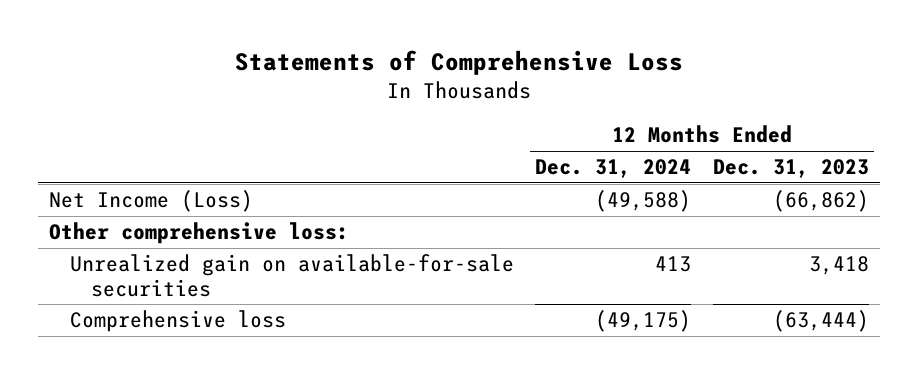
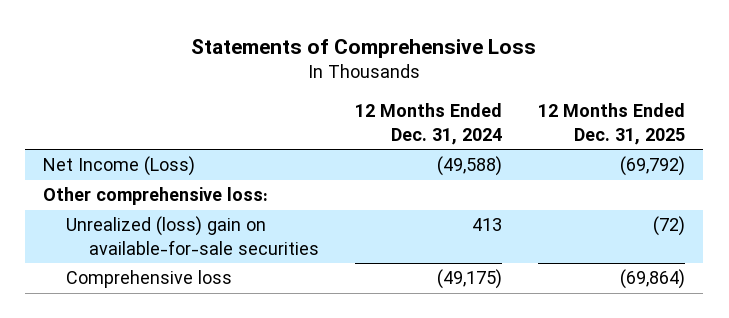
[712,159,869,179] Dec. 31, 2023 -> none
none -> [538,103,686,145] 12 Months Ended Dec. 31, 2025
[69,254,514,297] Unrealized gain on available-for-sale securities -> [66,216,320,255] Unrealized (loss) gain on available-for-sale securities

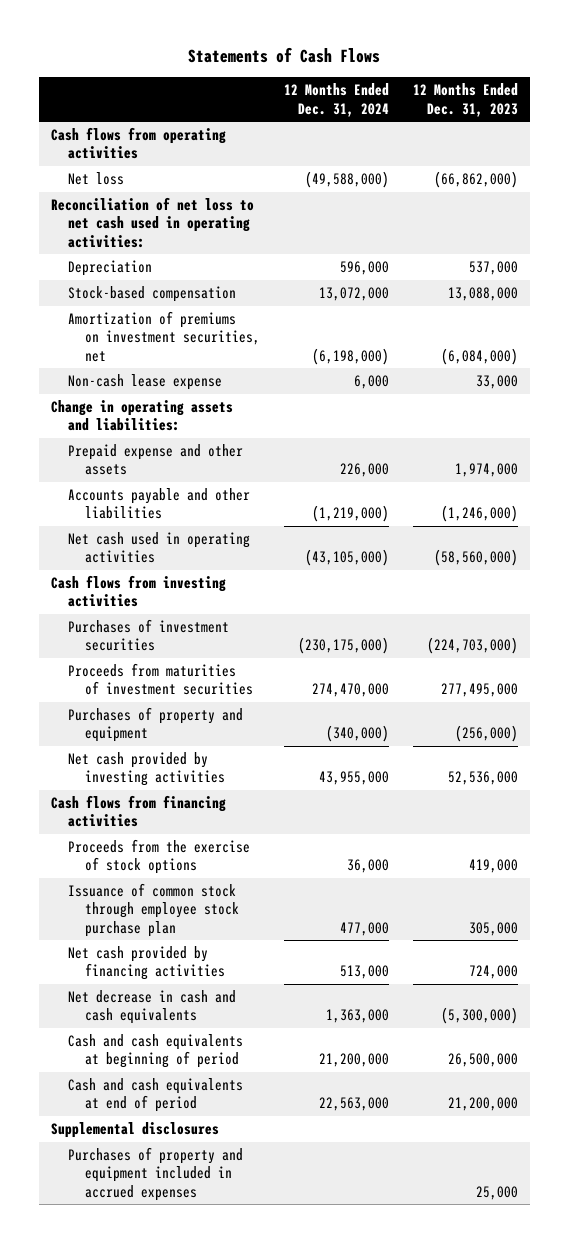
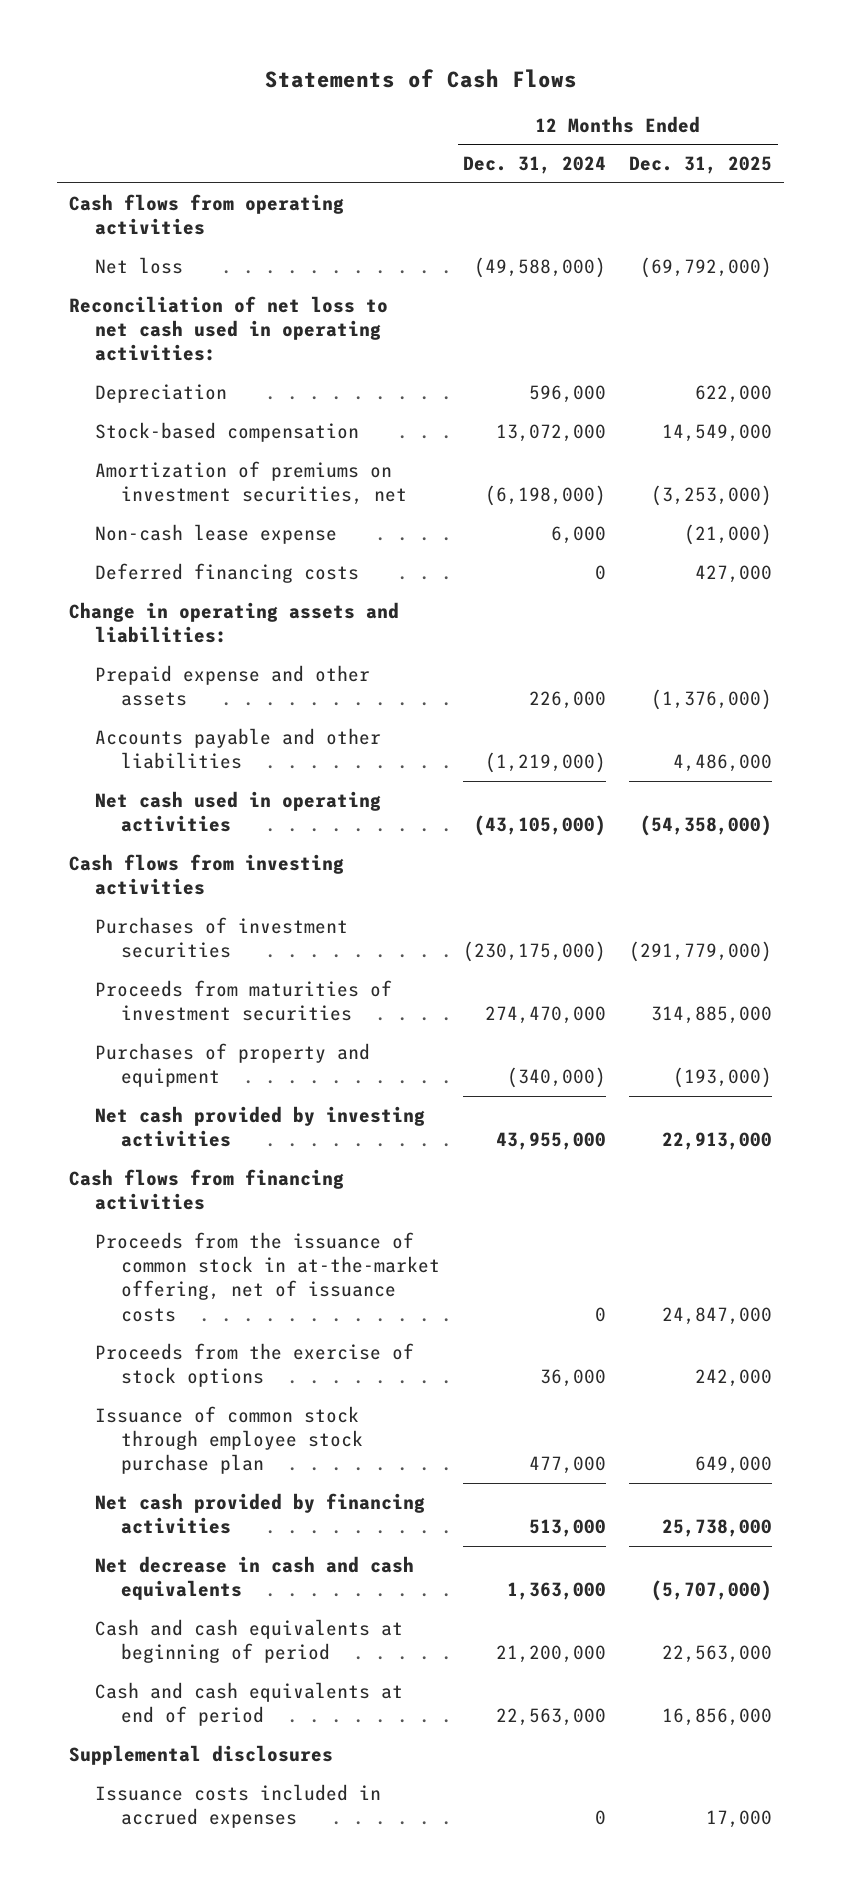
[413,83,519,117] 12 Months Ended Dec. 31, 2023 -> none
none -> [629,156,773,175] Dec. 31, 2025
none -> [94,562,359,583] Deferred financing costs
none -> [94,1231,441,1322] Proceeds from the issuance of common stock in at-the-market offering, net of issuance costs
[67,1147,243,1201] Purchases of property and equipment included in accrued expenses -> none
none -> [94,1783,381,1829] Issuance costs included in accrued expenses

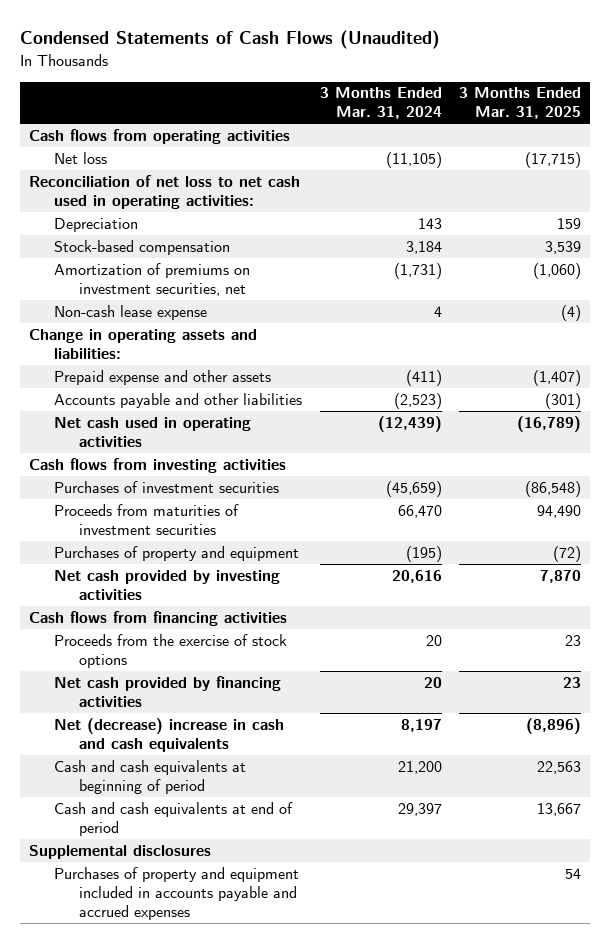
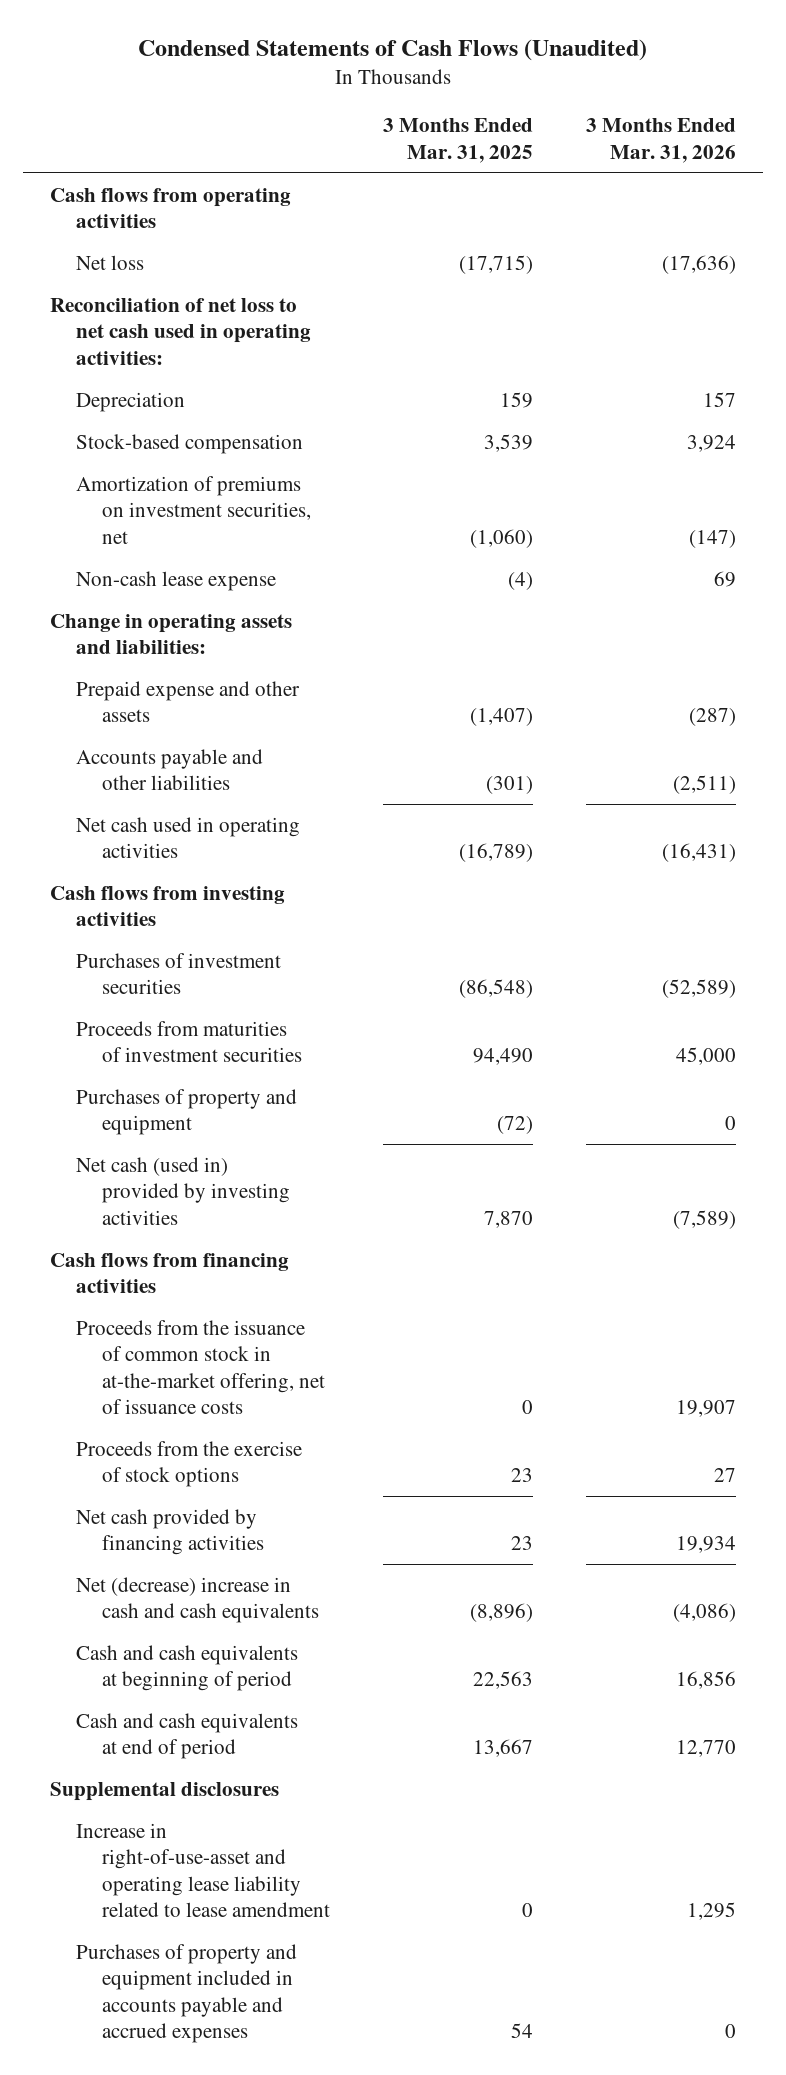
[319,87,442,120] 3 Months Ended Mar. 31, 2024 -> none
none -> [586,118,737,163] 3 Months Ended Mar. 31, 2026
[53,569,280,600] Net cash provided by investing activities -> [75,1156,290,1225] Net cash (used in) provided by investing activities
none -> [75,1319,325,1414] Proceeds from the issuance of common stock in at-the-market offering, net of issuance costs
none -> [75,1822,330,1917] Increase in right-of-use-asset and operating lease liability related to lease amendment

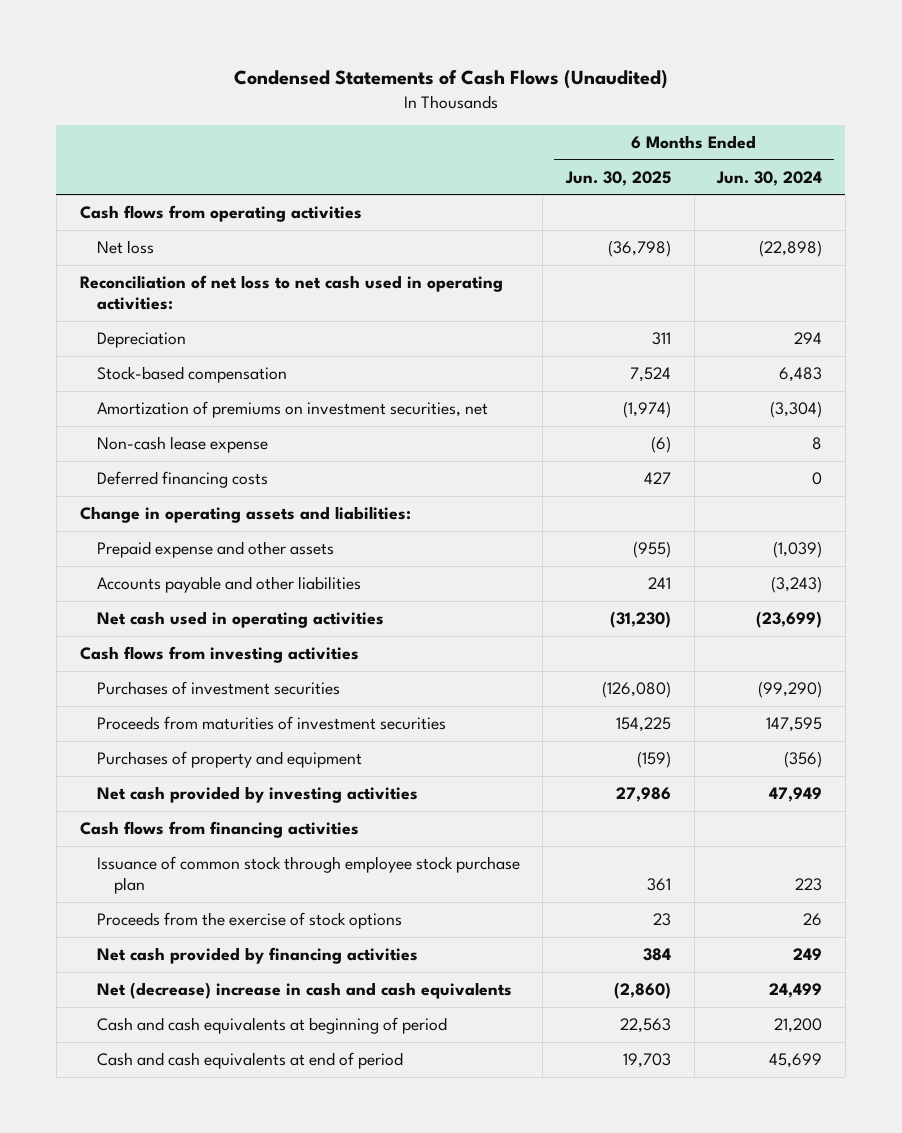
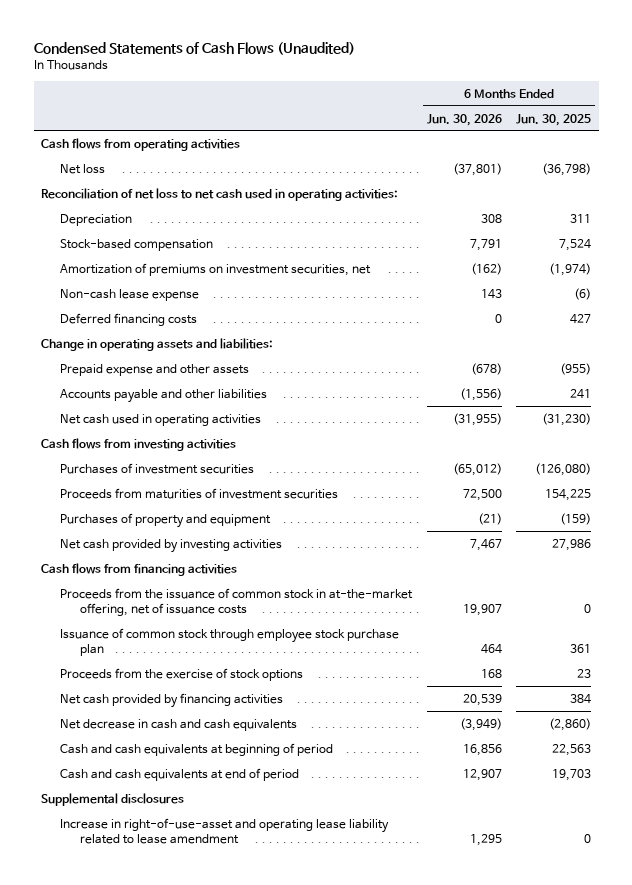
[716,170,823,186] Jun. 30, 2024 -> none
none -> [426,113,502,126] Jun. 30, 2026
none -> [60,587,414,617] Proceeds from the issuance of common stock in at-the-market offering, net of issuance costs
[96,982,512,1000] Net (decrease) increase in cash and cash equivalents -> [60,718,298,731] Net decrease in cash and cash equivalents
none -> [40,792,184,806] Supplemental disclosures
none -> [60,817,390,845] Increase in right-of-use-asset and operating lease liability related to lease amendment

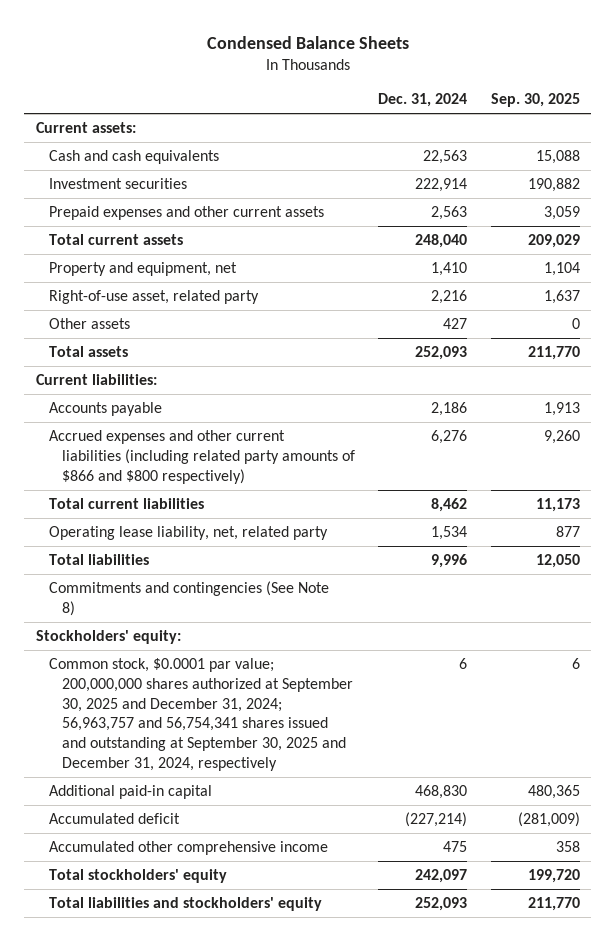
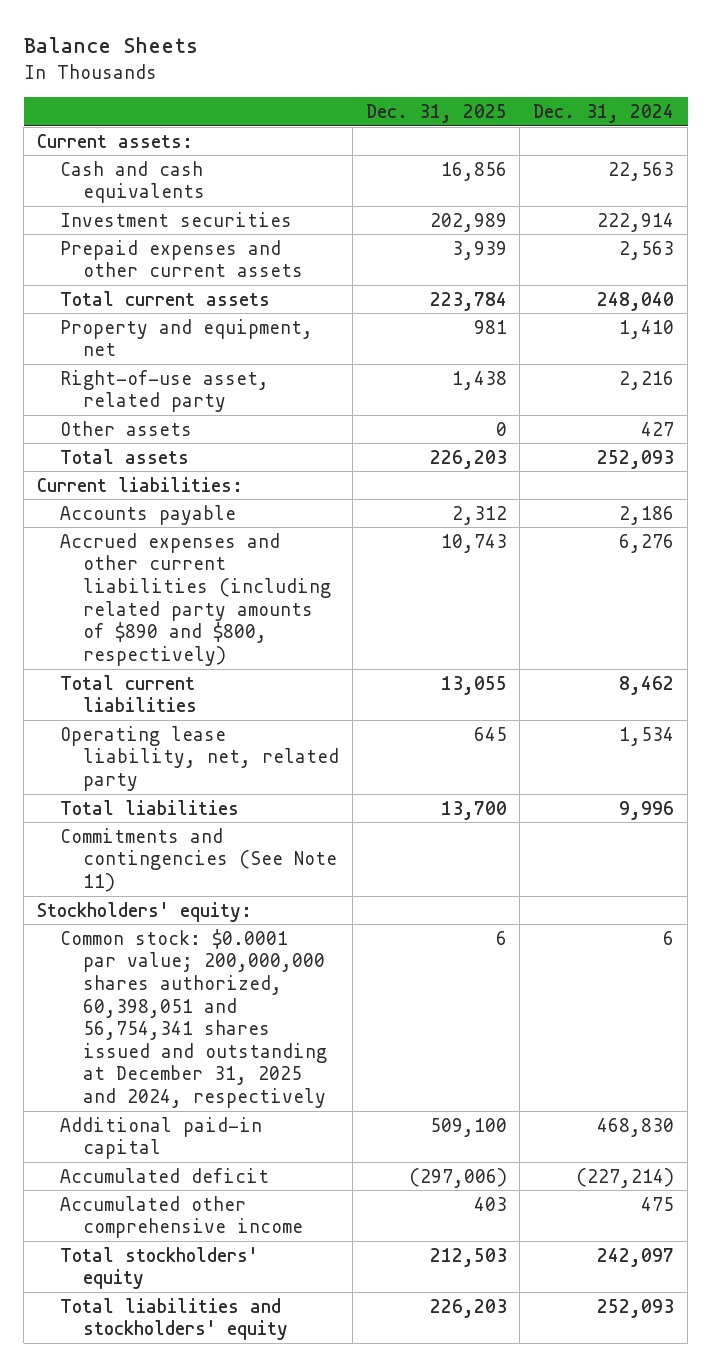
[206,35,409,49] Condensed Balance Sheets -> [23,37,198,54] Balance Sheets
[490,93,580,108] Sep. 30, 2025 -> none
none -> [365,104,507,124] Dec. 31, 2025
[48,430,355,484] Accrued expenses and other current liabilities (including related party amounts of $866 and $800 respectively) -> [60,532,331,666] Accrued expenses and other current liabilities (including related party amounts of $890 and $800, respectively)
[48,581,329,616] Commitments and contingencies (See Note 8) -> [60,827,337,892] Commitments and contingencies (See Note 11)
[48,658,353,771] Common stock, $0.0001 par value; 200,000,000 shares authorized at September 30, 2025 and December 31, 2024; 56,963,757 and 56,754,341 shares issued and outstanding at September 30, 2025 and December 31, 2024, respectively -> [60,928,327,1109] Common stock: $0.0001 par value; 200,000,000 shares authorized, 60,398,051 and 56,754,341 shares issued and outstanding at December 31, 2025 and 2024, respectively

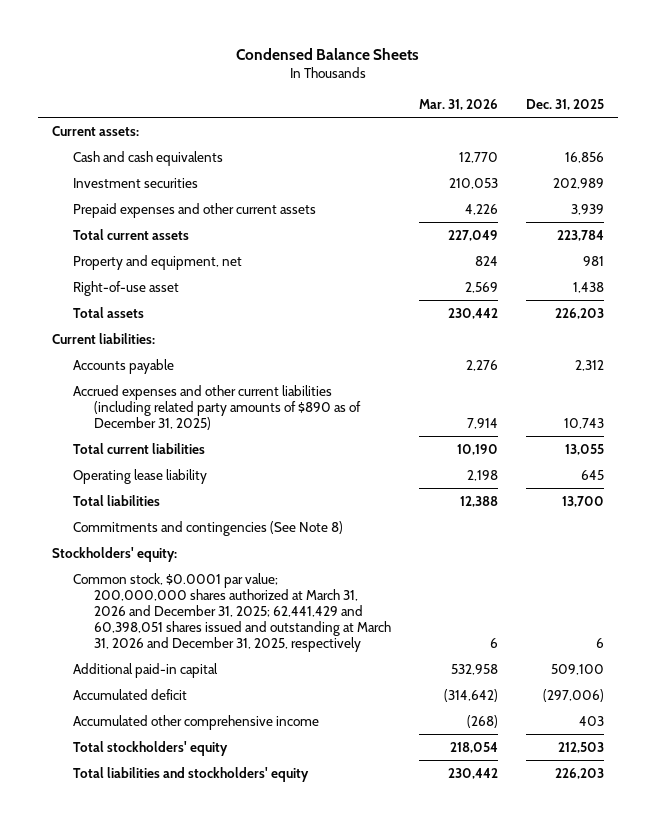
[23,37,198,54] Balance Sheets -> [236,47,420,60] Condensed Balance Sheets
[533,104,675,124] Dec. 31, 2024 -> none
none -> [418,99,498,111] Mar. 31, 2026
[60,420,193,436] Other assets -> none
[60,369,270,413] Right-of-use asset, related party -> [72,280,179,296] Right-of-use asset
[60,532,331,666] Accrued expenses and other current liabilities (including related party amounts of $890 and $800, respectively) -> [72,384,361,430] Accrued expenses and other current liabilities (including related party amounts of $890 as of December 31, 2025)
[60,725,339,791] Operating lease liability, net, related party -> [72,468,207,484] Operating lease liability
[60,827,337,892] Commitments and contingencies (See Note 11) -> [72,520,343,536] Commitments and contingencies (See Note 8)
[60,928,327,1109] Common stock: $0.0001 par value; 200,000,000 shares authorized, 60,398,051 and 56,754,341 shares issued and outstanding at December 31, 2025 and 2024, respectively -> [72,572,391,652] Common stock, $0.0001 par value; 200,000,000 shares authorized at March 31, 2026 and December 31, 2025; 62,441,429 and 60,398,051 shares issued and outstanding at March 31, 2026 and December 31, 2025, respectively

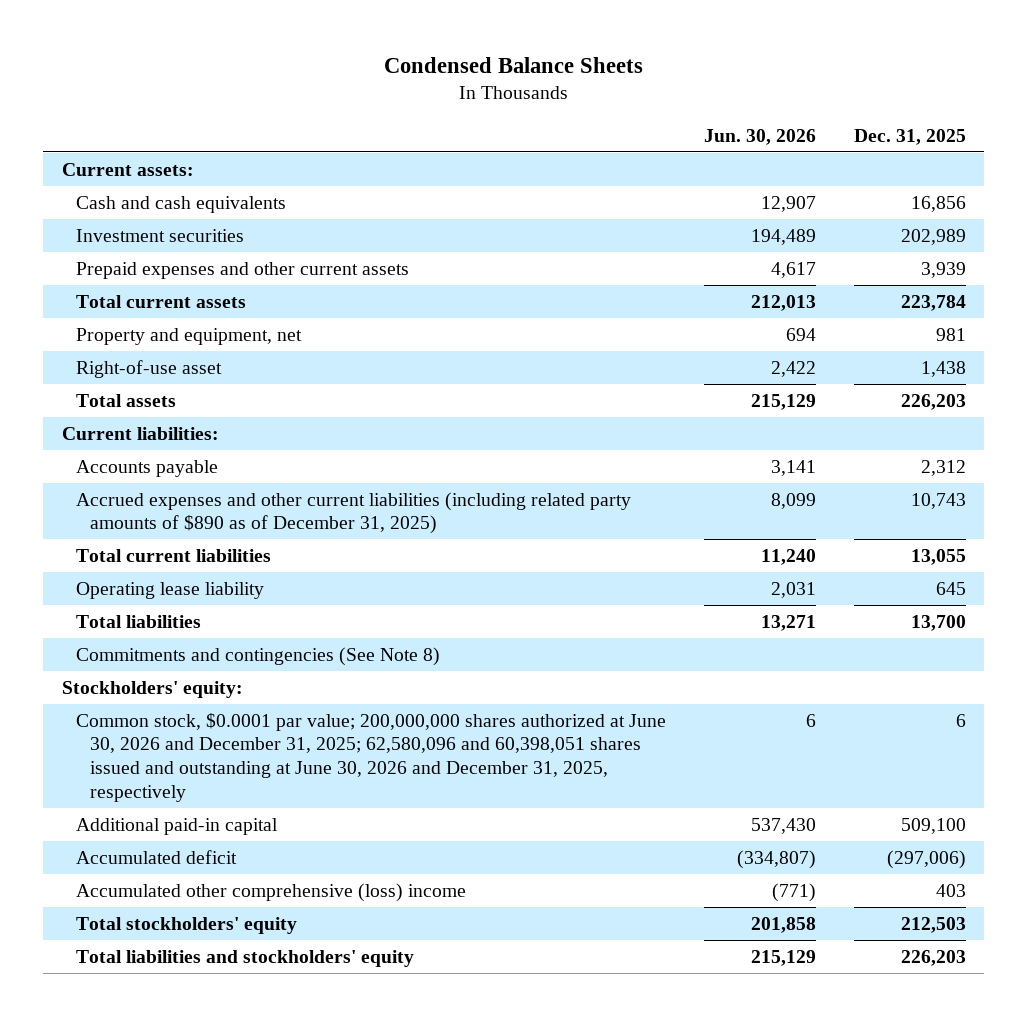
[418,99,498,111] Mar. 31, 2026 -> none
none -> [703,128,816,145] Jun. 30, 2026
[72,572,391,652] Common stock, $0.0001 par value; 200,000,000 shares authorized at March 31, 2026 and December 31, 2025; 62,441,429 and 60,398,051 shares issued and outstanding at March 31, 2026 and December 31, 2025, respectively -> [76,712,667,803] Common stock, $0.0001 par value; 200,000,000 shares authorized at June 30, 2026 and December 31, 2025; 62,580,096 and 60,398,051 shares issued and outstanding at June 30, 2026 and December 31, 2025, respectively
[72,714,319,730] Accumulated other comprehensive income -> [76,882,467,902] Accumulated other comprehensive (loss) income

